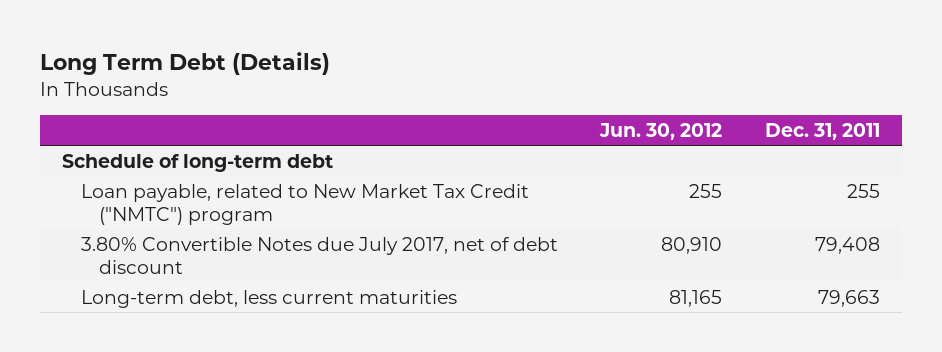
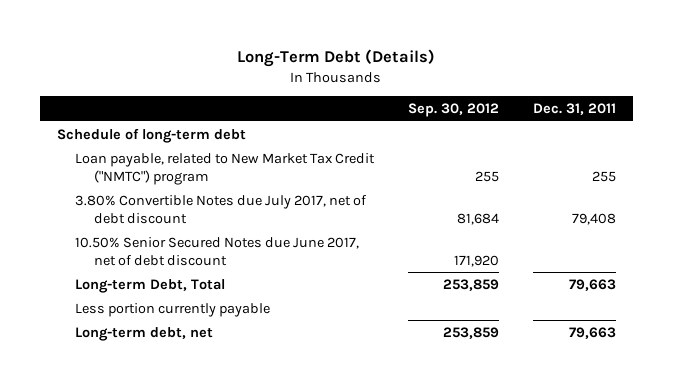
[40,52,331,76] Long Term Debt (Details) -> [237,49,436,68] Long-Term Debt (Details)
[599,123,723,141] Jun. 30, 2012 -> none
none -> [408,103,500,118] Sep. 30, 2012
none -> [75,236,360,266] 10.50% Senior Secured Notes due June 2017, net of debt discount
none -> [75,278,226,293] Long-term Debt, Total
none -> [75,302,271,317] Less portion currently payable
[80,289,457,308] Long-term debt, less current maturities -> [75,326,214,341] Long-term debt, net

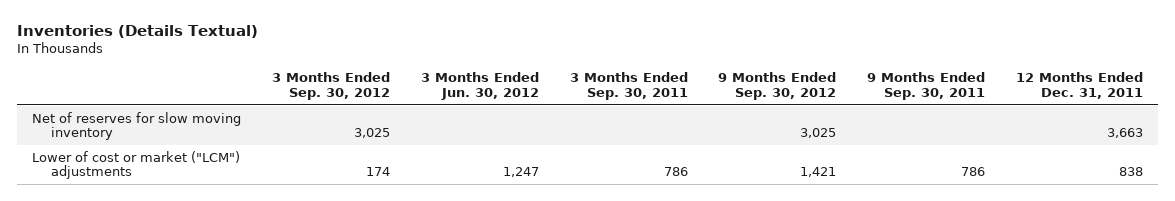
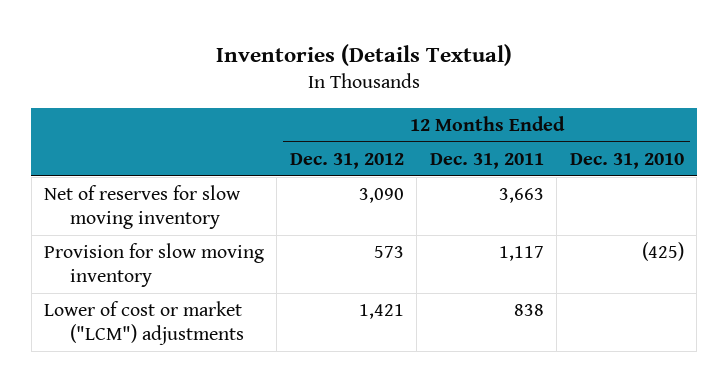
[271,72,390,100] 3 Months Ended Sep. 30, 2012 -> none
[420,72,539,100] 3 Months Ended Jun. 30, 2012 -> none
[569,72,688,100] 3 Months Ended Sep. 30, 2011 -> none
[718,72,837,100] 9 Months Ended Sep. 30, 2012 -> none
[867,72,986,100] 9 Months Ended Sep. 30, 2011 -> none
none -> [289,152,404,169] Dec. 31, 2012
none -> [569,152,684,169] Dec. 31, 2010
none -> [43,243,264,288] Provision for slow moving inventory

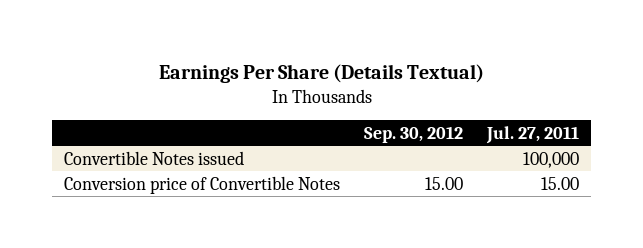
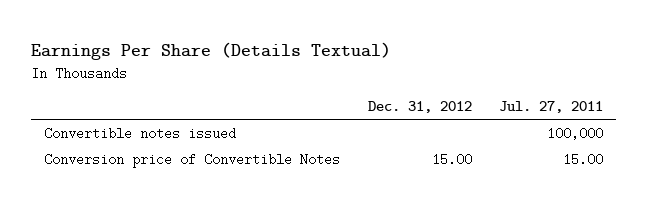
[364,125,464,143] Sep. 30, 2012 -> none
none -> [367,101,472,114] Dec. 31, 2012
[63,150,244,165] Convertible Notes issued -> [44,126,237,140] Convertible notes issued

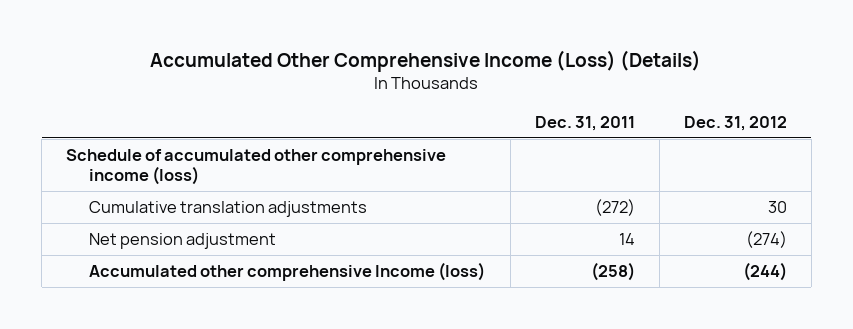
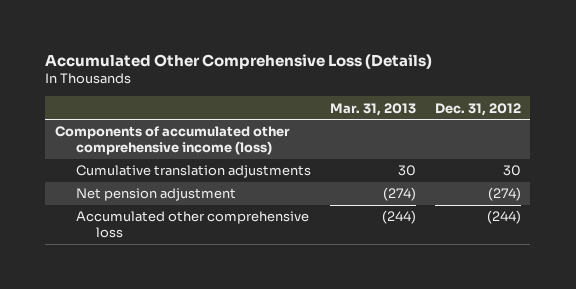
[150,50,702,73] Accumulated Other Comprehensive Income (Loss) (Details) -> [45,53,433,69] Accumulated Other Comprehensive Loss (Details)
[534,115,635,131] Dec. 31, 2011 -> none
none -> [329,102,416,116] Mar. 31, 2013
[66,149,447,186] Schedule of accumulated other comprehensive income (loss) -> [54,126,290,156] Components of accumulated other comprehensive income (loss)
[89,262,486,282] Accumulated other comprehensive Income (loss) -> [75,211,309,239] Accumulated other comprehensive loss

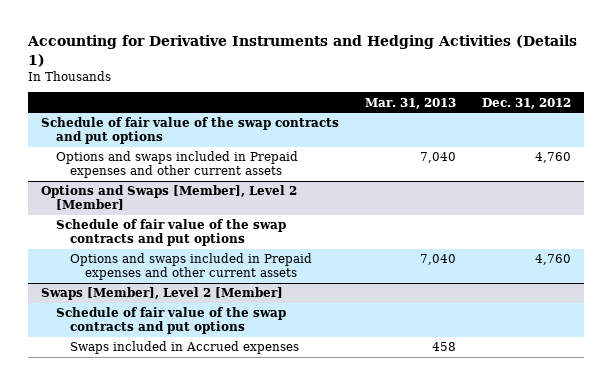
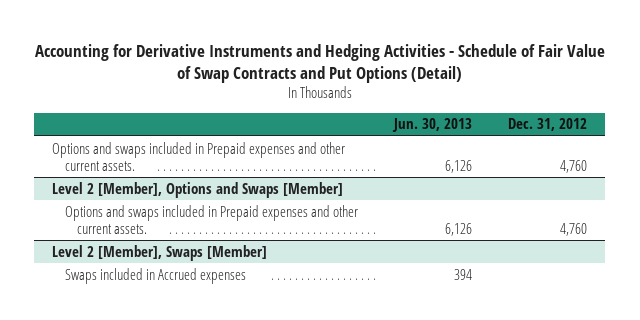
[26,35,577,67] Accounting for Derivative Instruments and Hedging Activities (Details 1) -> [34,43,605,83] Accounting for Derivative Instruments and Hedging Activities - Schedule of Fair Value of Swap Contracts and Put Options (Detail)
[365,97,457,109] Mar. 31, 2013 -> none
none -> [391,118,472,133] Jun. 30, 2013
[40,117,339,145] Schedule of fair value of the swap contracts and put options -> none
[55,219,286,247] Schedule of fair value of the swap contracts and put options -> none
[55,307,286,335] Schedule of fair value of the swap contracts and put options -> none
[55,151,298,179] Options and swaps included in Prepaid expenses and other current assets -> [52,141,346,171] Options and swaps included in Prepaid expenses and other current assets.
[40,185,297,211] Options and Swaps [Member], Level 2 [Member] -> [52,181,344,198] Level 2 [Member], Options and Swaps [Member]
[70,253,313,281] Options and swaps included in Prepaid expenses and other current assets -> [64,204,358,234] Options and swaps included in Prepaid expenses and other current assets.
[40,287,283,301] Swaps [Member], Level 2 [Member] -> [52,244,268,261] Level 2 [Member], Swaps [Member]

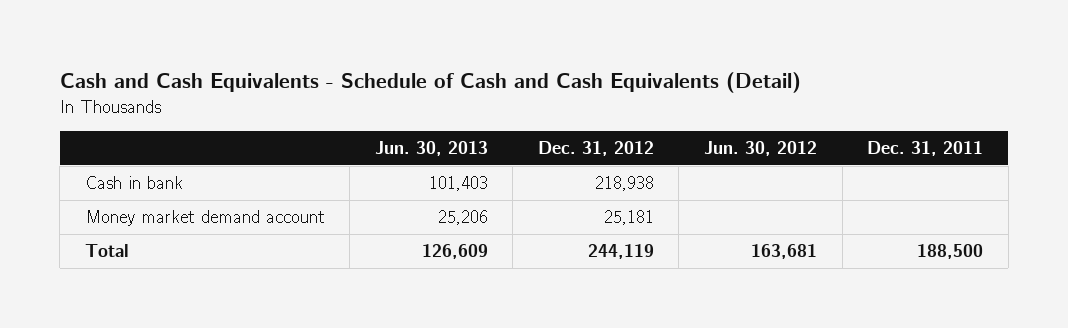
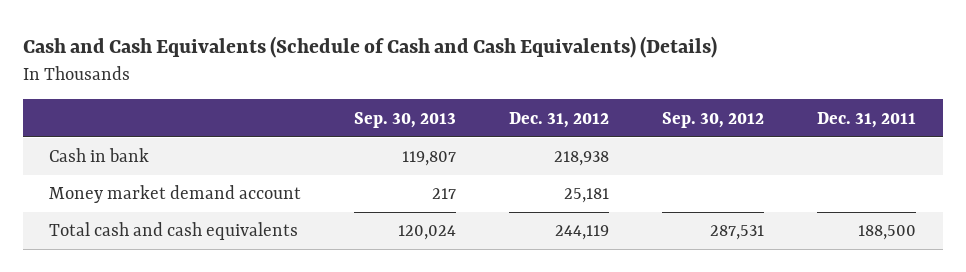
[59,71,801,93] Cash and Cash Equivalents - Schedule of Cash and Cash Equivalents (Detail) -> [22,36,717,59] Cash and Cash Equivalents (Schedule of Cash and Cash Equivalents) (Details)
[374,140,488,156] Jun. 30, 2013 -> none
[704,140,818,156] Jun. 30, 2012 -> none
none -> [354,111,457,128] Sep. 30, 2013
none -> [662,111,765,128] Sep. 30, 2012
[84,244,129,258] Total -> [49,222,299,241] Total cash and cash equivalents

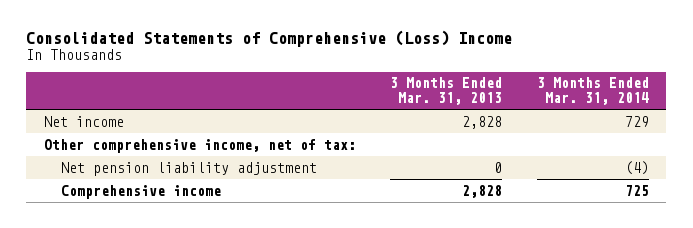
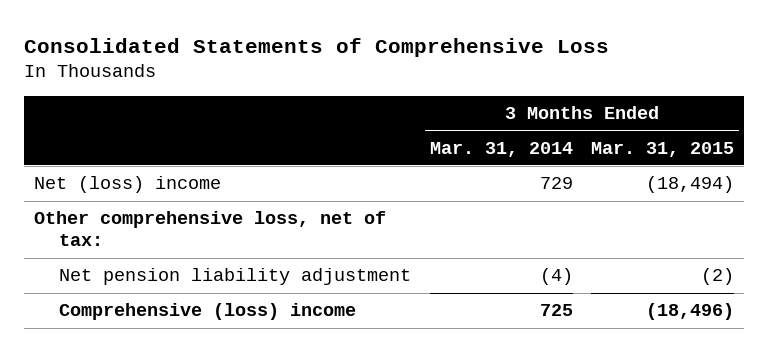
[26,30,513,48] Consolidated Statements of Comprehensive (Loss) Income -> [24,37,610,57] Consolidated Statements of Comprehensive Loss
[390,77,503,105] 3 Months Ended Mar. 31, 2013 -> none
none -> [591,141,735,157] Mar. 31, 2015
[43,115,124,127] Net income -> [33,176,221,194] Net (loss) income
[43,138,356,153] Other comprehensive income, net of tax: -> [33,211,386,247] Other comprehensive loss, net of tax:
[61,184,222,199] Comprehensive income -> [59,303,357,321] Comprehensive (loss) income

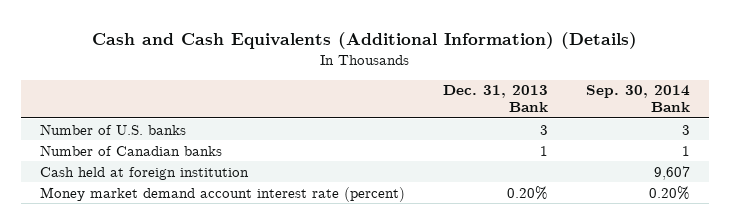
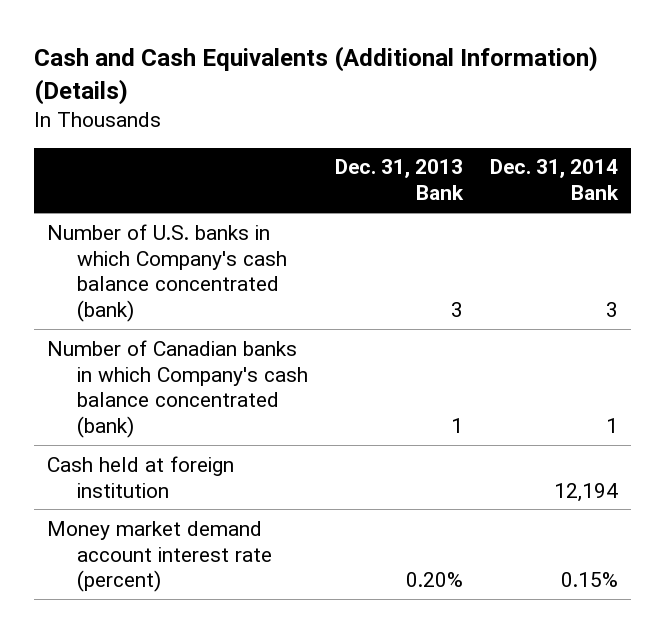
[585,85,690,113] Sep. 30, 2014 Bank -> none
none -> [489,159,619,201] Dec. 31, 2014 Bank
[40,123,187,135] Number of U.S. banks -> [47,223,287,323] Number of U.S. banks in which Company's cash balance concentrated (bank)
[40,144,223,156] Number of Canadian banks -> [47,339,308,439] Number of Canadian banks in which Company's cash balance concentrated (bank)

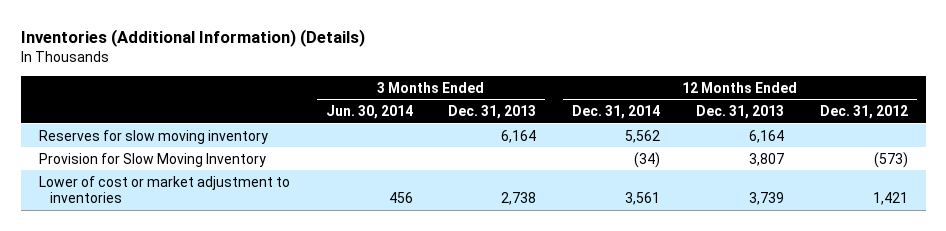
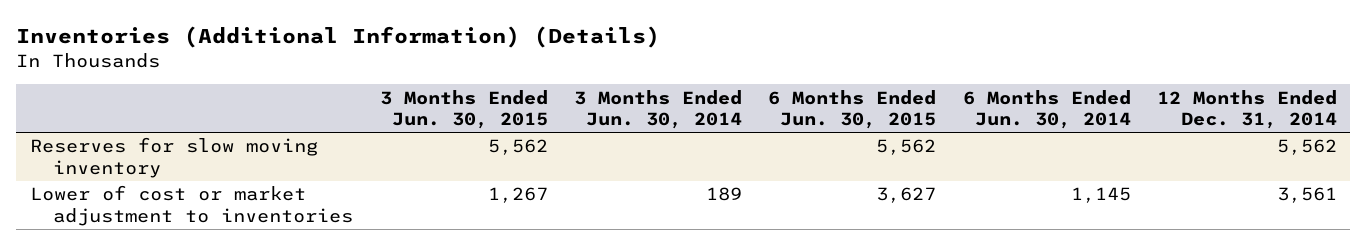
[448,105,537,120] Dec. 31, 2013 -> none
[695,105,784,120] Dec. 31, 2013 -> none
[819,105,908,120] Dec. 31, 2012 -> none
none -> [379,89,548,129] 3 Months Ended Jun. 30, 2015
none -> [768,89,937,129] 6 Months Ended Jun. 30, 2015
none -> [962,89,1131,129] 6 Months Ended Jun. 30, 2014
[38,152,266,167] Provision for Slow Moving Inventory -> none
[388,192,413,204] 456 -> [705,187,742,202] 189

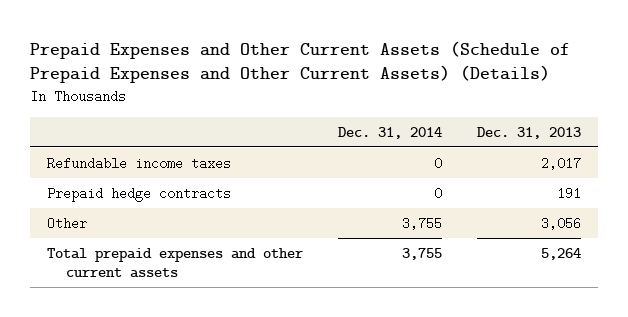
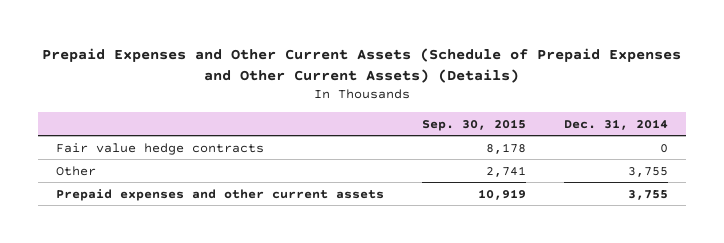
[476,126,581,139] Dec. 31, 2013 -> none
none -> [422,118,527,131] Sep. 30, 2015
[47,156,232,170] Refundable income taxes -> none
[47,186,232,202] Prepaid hedge contracts -> [56,142,265,155] Fair value hedge contracts
[47,247,304,278] Total prepaid expenses and other current assets -> [56,188,385,201] Prepaid expenses and other current assets

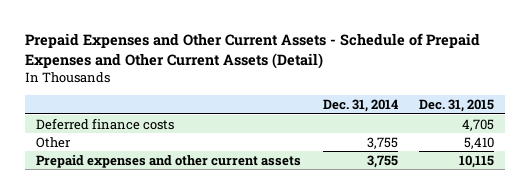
[42,47,682,83] Prepaid Expenses and Other Current Assets (Schedule of Prepaid Expenses and Other Current Assets) (Details) -> [25,33,481,70] Prepaid Expenses and Other Current Assets - Schedule of Prepaid Expenses and Other Current Assets (Detail)
[422,118,527,131] Sep. 30, 2015 -> none
none -> [419,98,495,112] Dec. 31, 2015
[56,142,265,155] Fair value hedge contracts -> none
none -> [36,117,175,130] Deferred finance costs

